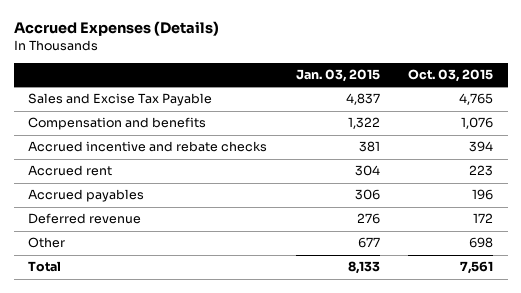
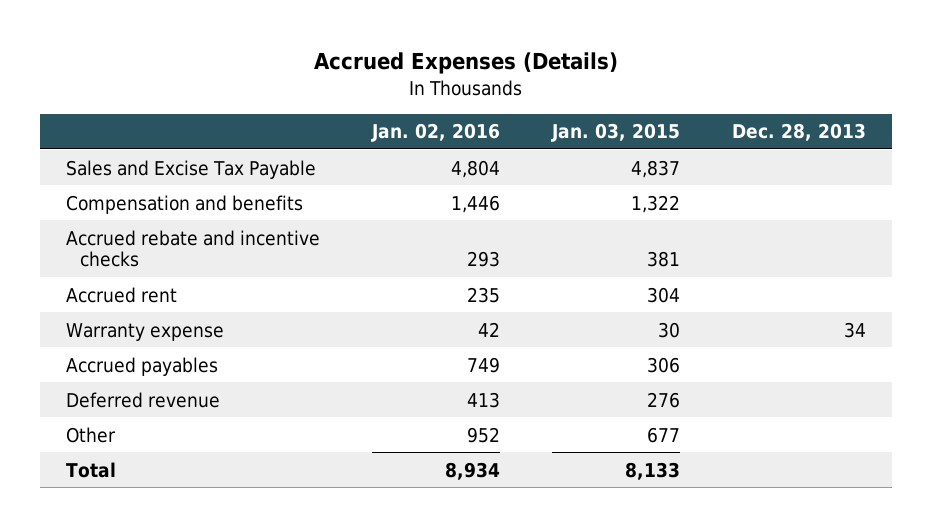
[408,68,494,82] Oct. 03, 2015 -> none
none -> [370,123,500,143] Jan. 02, 2016
none -> [731,123,866,142] Dec. 28, 2013
[27,141,267,153] Accrued incentive and rebate checks -> [65,229,320,268] Accrued rebate and incentive checks
none -> [65,322,224,341] Warranty expense

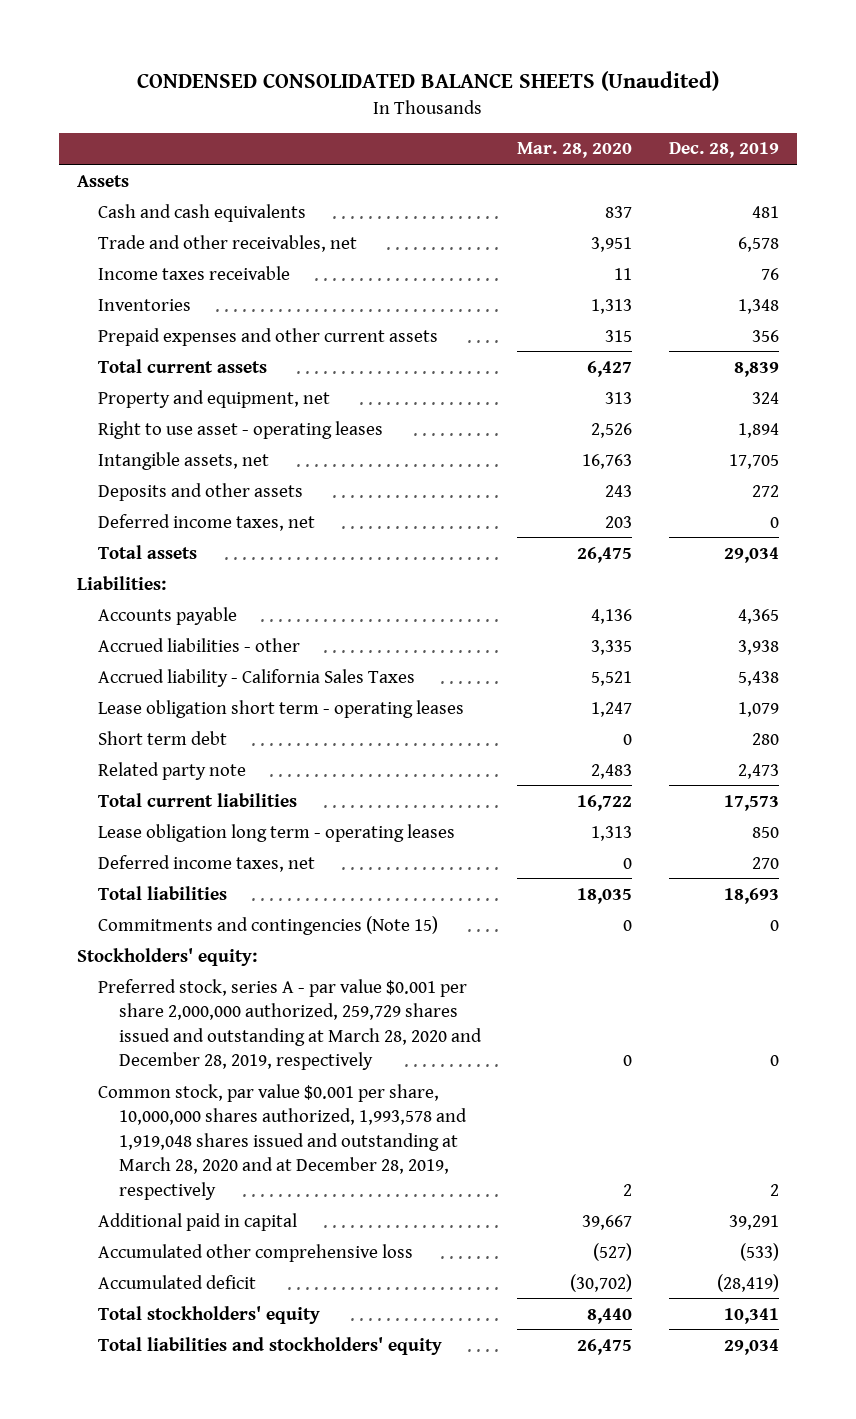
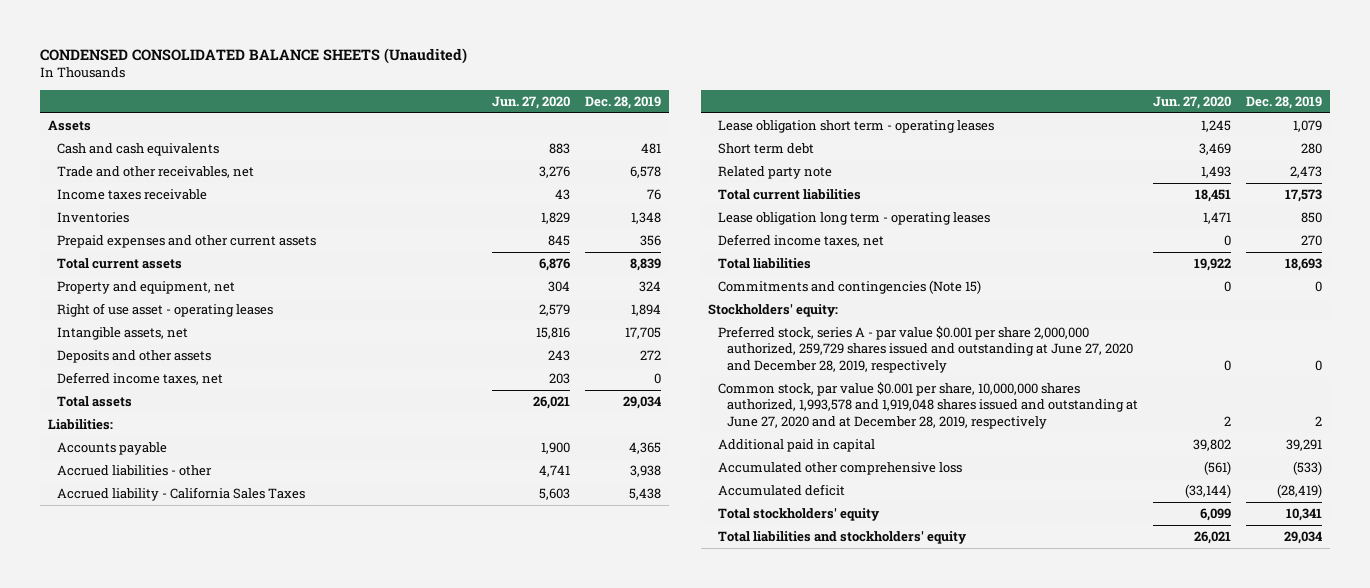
[517,142,633,159] Mar. 28, 2020 -> none
none -> [492,95,571,109] Jun. 27, 2020
[98,420,384,439] Right to use asset - operating leases -> [57,302,274,317] Right of use asset - operating leases
[98,978,482,1071] Preferred stock, series A - par value $0.001 per share 2,000,000 authorized, 259,729 shares issued and outstanding at March 28, 2020 and December 28, 2019, respectively -> [717,325,1133,373] Preferred stock, series A - par value $0.001 per share 2,000,000 authorized, 259,729 shares issued and outstanding at June 27, 2020 and December 28, 2019, respectively
[98,1083,467,1200] Common stock, par value $0.001 per share, 10,000,000 shares authorized, 1,993,578 and 1,919,048 shares issued and outstanding at March 28, 2020 and at December 28, 2019, respectively -> [717,381,1138,429] Common stock, par value $0.001 per share, 10,000,000 shares authorized, 1,993,578 and 1,919,048 shares issued and outstanding at June 27, 2020 and at December 28, 2019, respectively

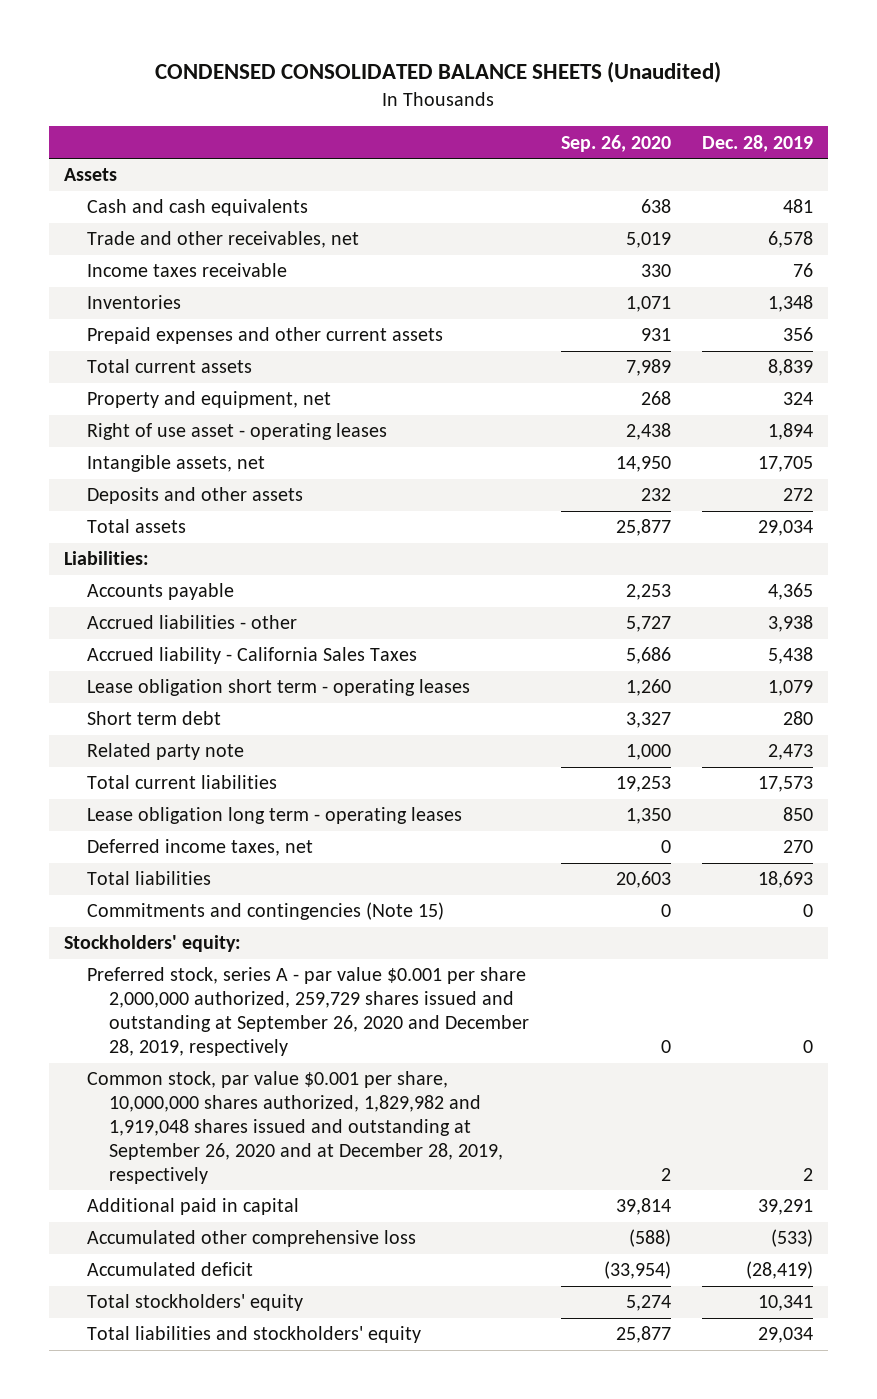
[492,95,571,109] Jun. 27, 2020 -> none
none -> [560,134,671,152] Sep. 26, 2020
[57,371,224,385] Deferred income taxes, net -> none
[717,325,1133,373] Preferred stock, series A - par value $0.001 per share 2,000,000 authorized, 259,729 shares issued and outstanding at June 27, 2020 and December 28, 2019, respectively -> [86,967,530,1057] Preferred stock, series A - par value $0.001 per share 2,000,000 authorized, 259,729 shares issued and outstanding at September 26, 2020 and December 28, 2019, respectively
[717,381,1138,429] Common stock, par value $0.001 per share, 10,000,000 shares authorized, 1,993,578 and 1,919,048 shares issued and outstanding at June 27, 2020 and at December 28, 2019, respectively -> [86,1071,504,1184] Common stock, par value $0.001 per share, 10,000,000 shares authorized, 1,829,982 and 1,919,048 shares issued and outstanding at September 26, 2020 and at December 28, 2019, respectively

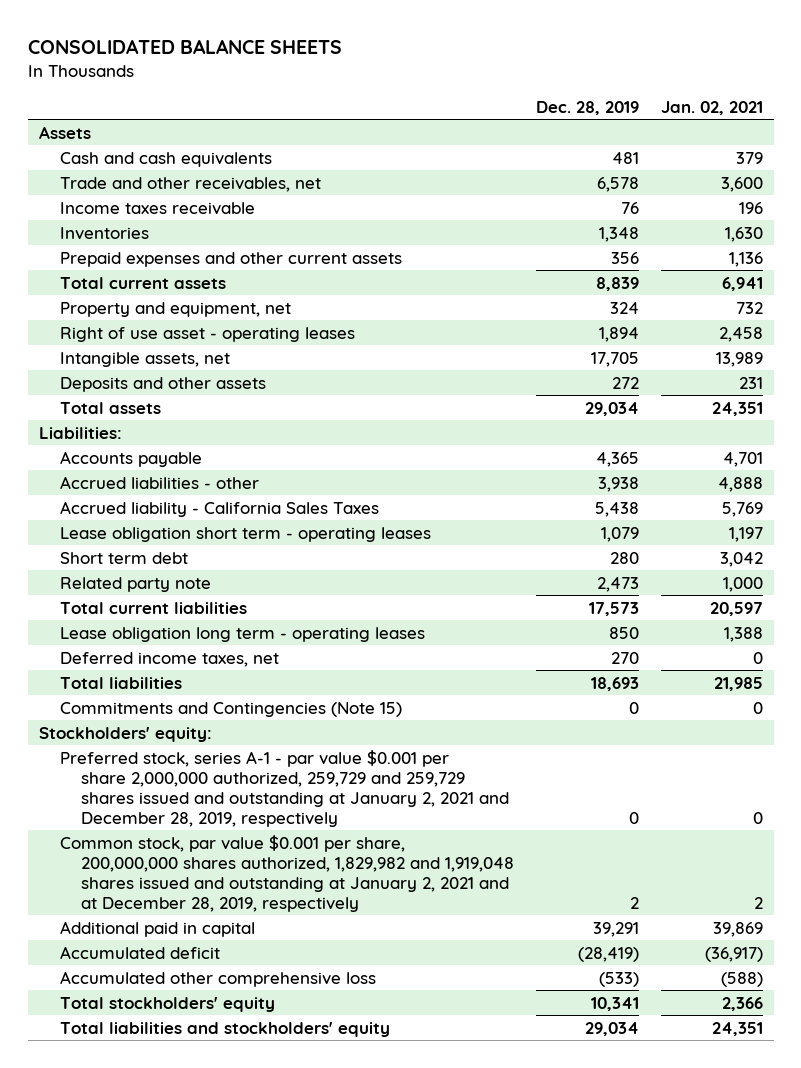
[155,61,722,84] CONDENSED CONSOLIDATED BALANCE SHEETS (Unaudited) -> [27,38,342,54] CONSOLIDATED BALANCE SHEETS
[560,134,671,152] Sep. 26, 2020 -> none
none -> [660,100,763,115] Jan. 02, 2021
[86,902,444,921] Commitments and contingencies (Note 15) -> [59,701,402,717] Commitments and Contingencies (Note 15)
[86,967,530,1057] Preferred stock, series A - par value $0.001 per share 2,000,000 authorized, 259,729 shares issued and outstanding at September 26, 2020 and December 28, 2019, respectively -> [59,749,509,827] Preferred stock, series A-1 - par value $0.001 per share 2,000,000 authorized, 259,729 and 259,729 shares issued and outstanding at January 2, 2021 and December 28, 2019, respectively
[86,1071,504,1184] Common stock, par value $0.001 per share, 10,000,000 shares authorized, 1,829,982 and 1,919,048 shares issued and outstanding at September 26, 2020 and at December 28, 2019, respectively -> [59,834,514,912] Common stock, par value $0.001 per share, 200,000,000 shares authorized, 1,829,982 and 1,919,048 shares issued and outstanding at January 2, 2021 and at December 28, 2019, respectively
[86,1230,416,1248] Accumulated other comprehensive loss -> [59,970,376,987] Accumulated other comprehensive loss

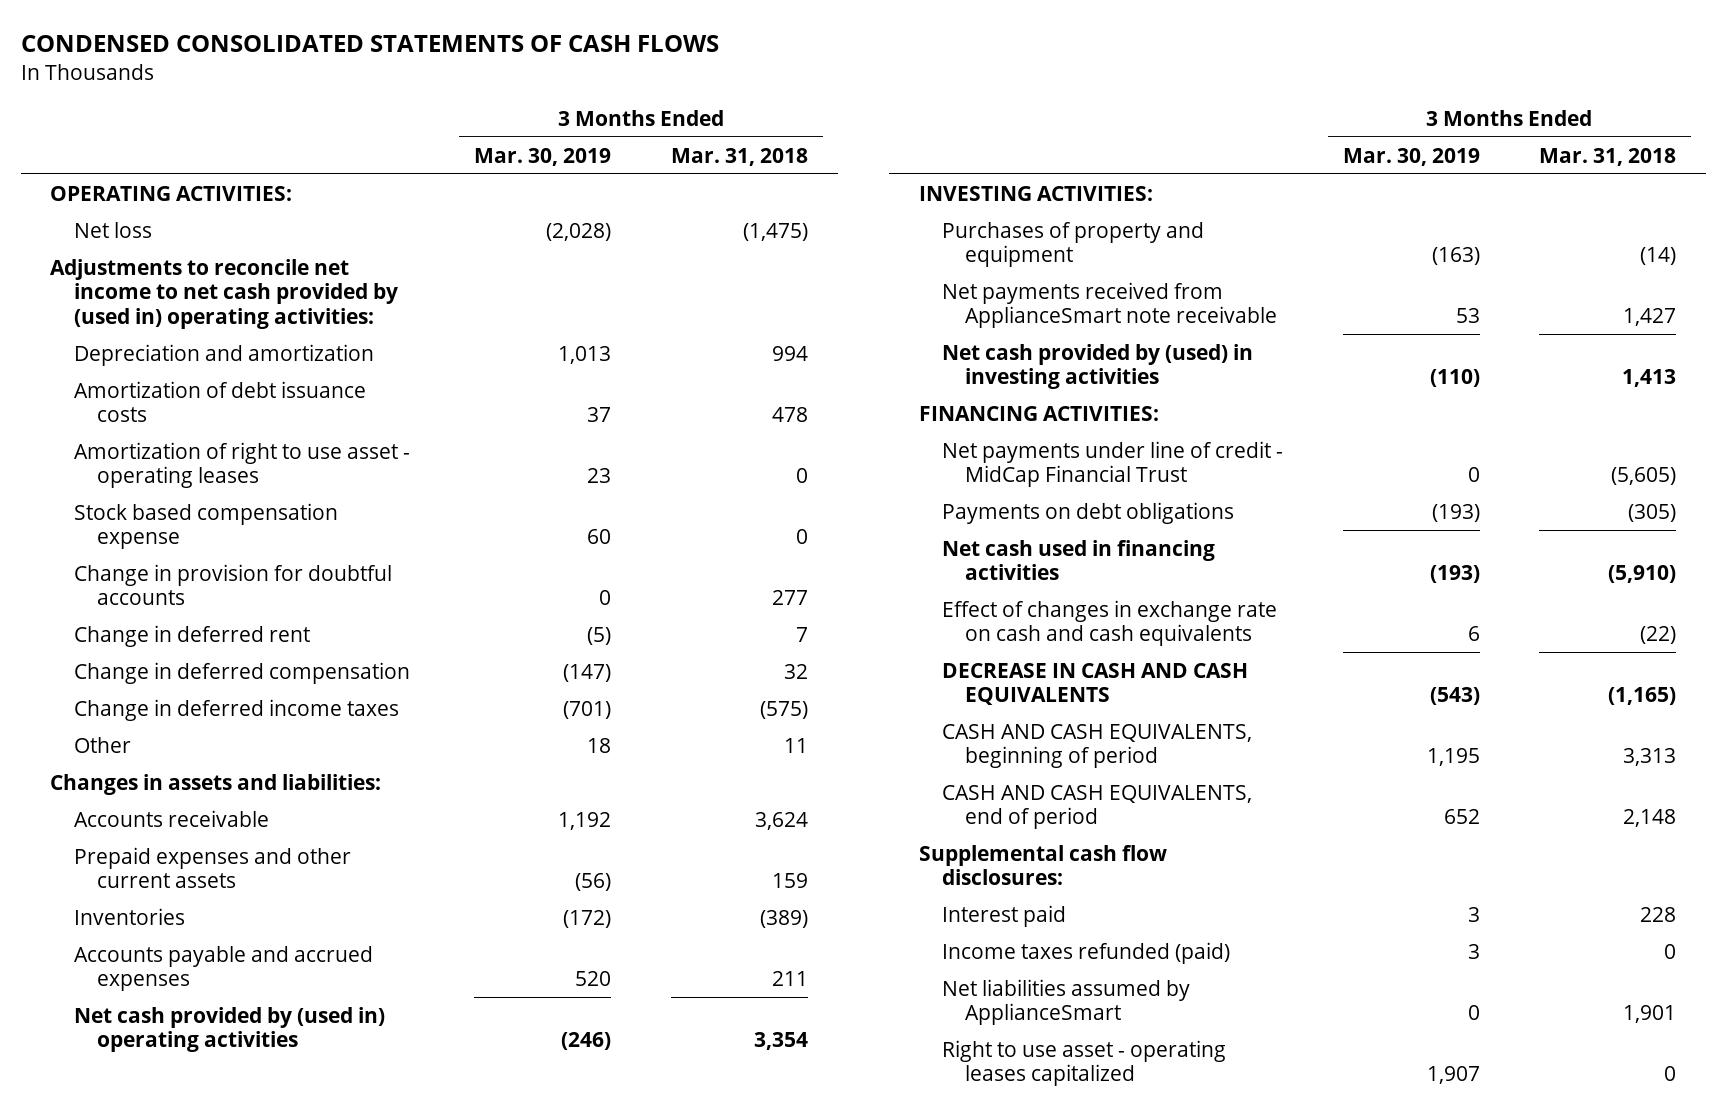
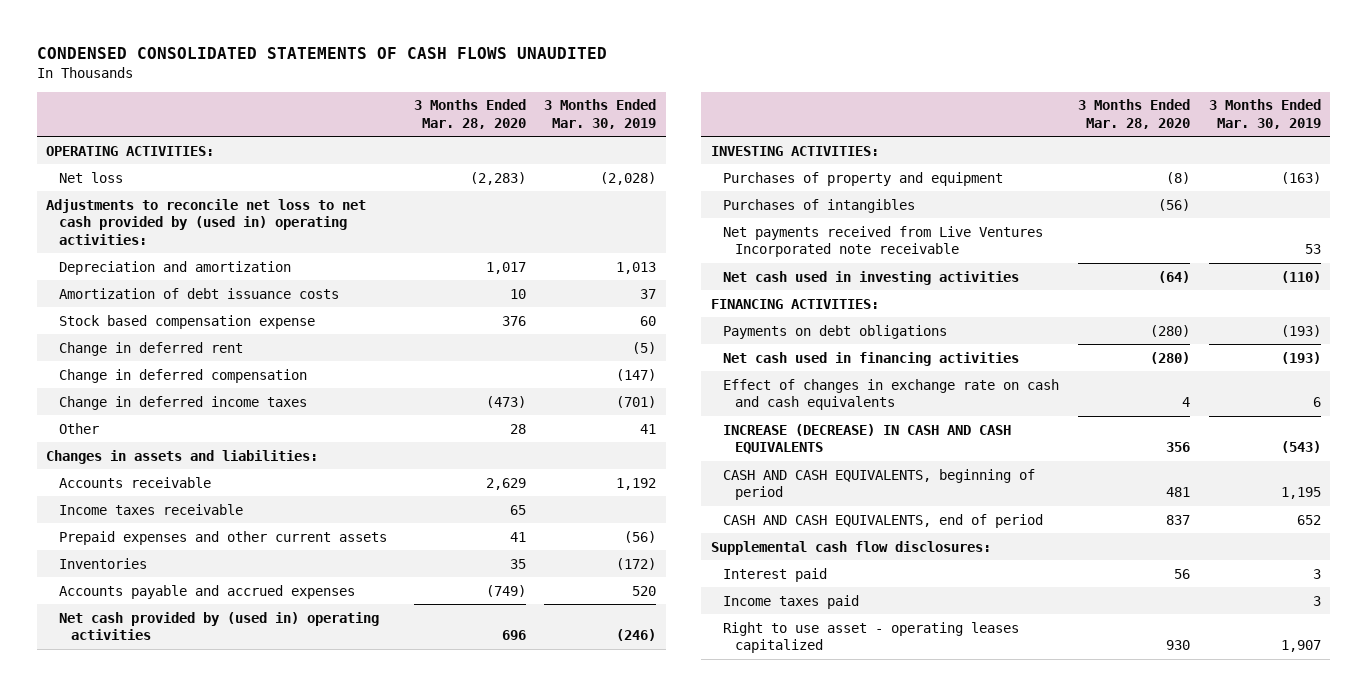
[20,35,719,53] CONDENSED CONSOLIDATED STATEMENTS OF CASH FLOWS -> [36,46,607,59] CONDENSED CONSOLIDATED STATEMENTS OF CASH FLOWS UNAUDITED
[671,147,809,166] Mar. 31, 2018 -> none
none -> [413,99,526,130] 3 Months Ended Mar. 28, 2020
[50,258,398,330] Adjustments to reconcile net income to net cash provided by (used in) operating activities: -> [46,198,367,246] Adjustments to reconcile net loss to net cash provided by (used in) operating activities:
[73,441,410,489] Amortization of right to use asset - operating leases -> none
[73,563,392,606] Change in provision for doubtful accounts -> none
[587,737,612,753] 18 -> [640,423,657,434] 41
none -> [58,503,243,515] Income taxes receivable
none -> [722,198,915,213] Purchases of intangibles
[941,281,1278,329] Net payments received from ApplianceSmart note receivable -> [722,225,1043,258] Net payments received from Live Ventures Incorporated note receivable
[941,343,1253,390] Net cash provided by (used) in investing activities -> [722,270,1019,285] Net cash used in investing activities
[941,440,1283,488] Net payments under line of credit - MidCap Financial Trust -> none
[941,662,1248,706] DECREASE IN CASH AND CASH EQUIVALENTS -> [722,423,1011,455] INCREASE (DECREASE) IN CASH AND CASH EQUIVALENTS
[941,978,1190,1026] Net liabilities assumed by ApplianceSmart -> none
[941,941,1230,964] Income taxes refunded (paid) -> [722,594,859,609] Income taxes paid

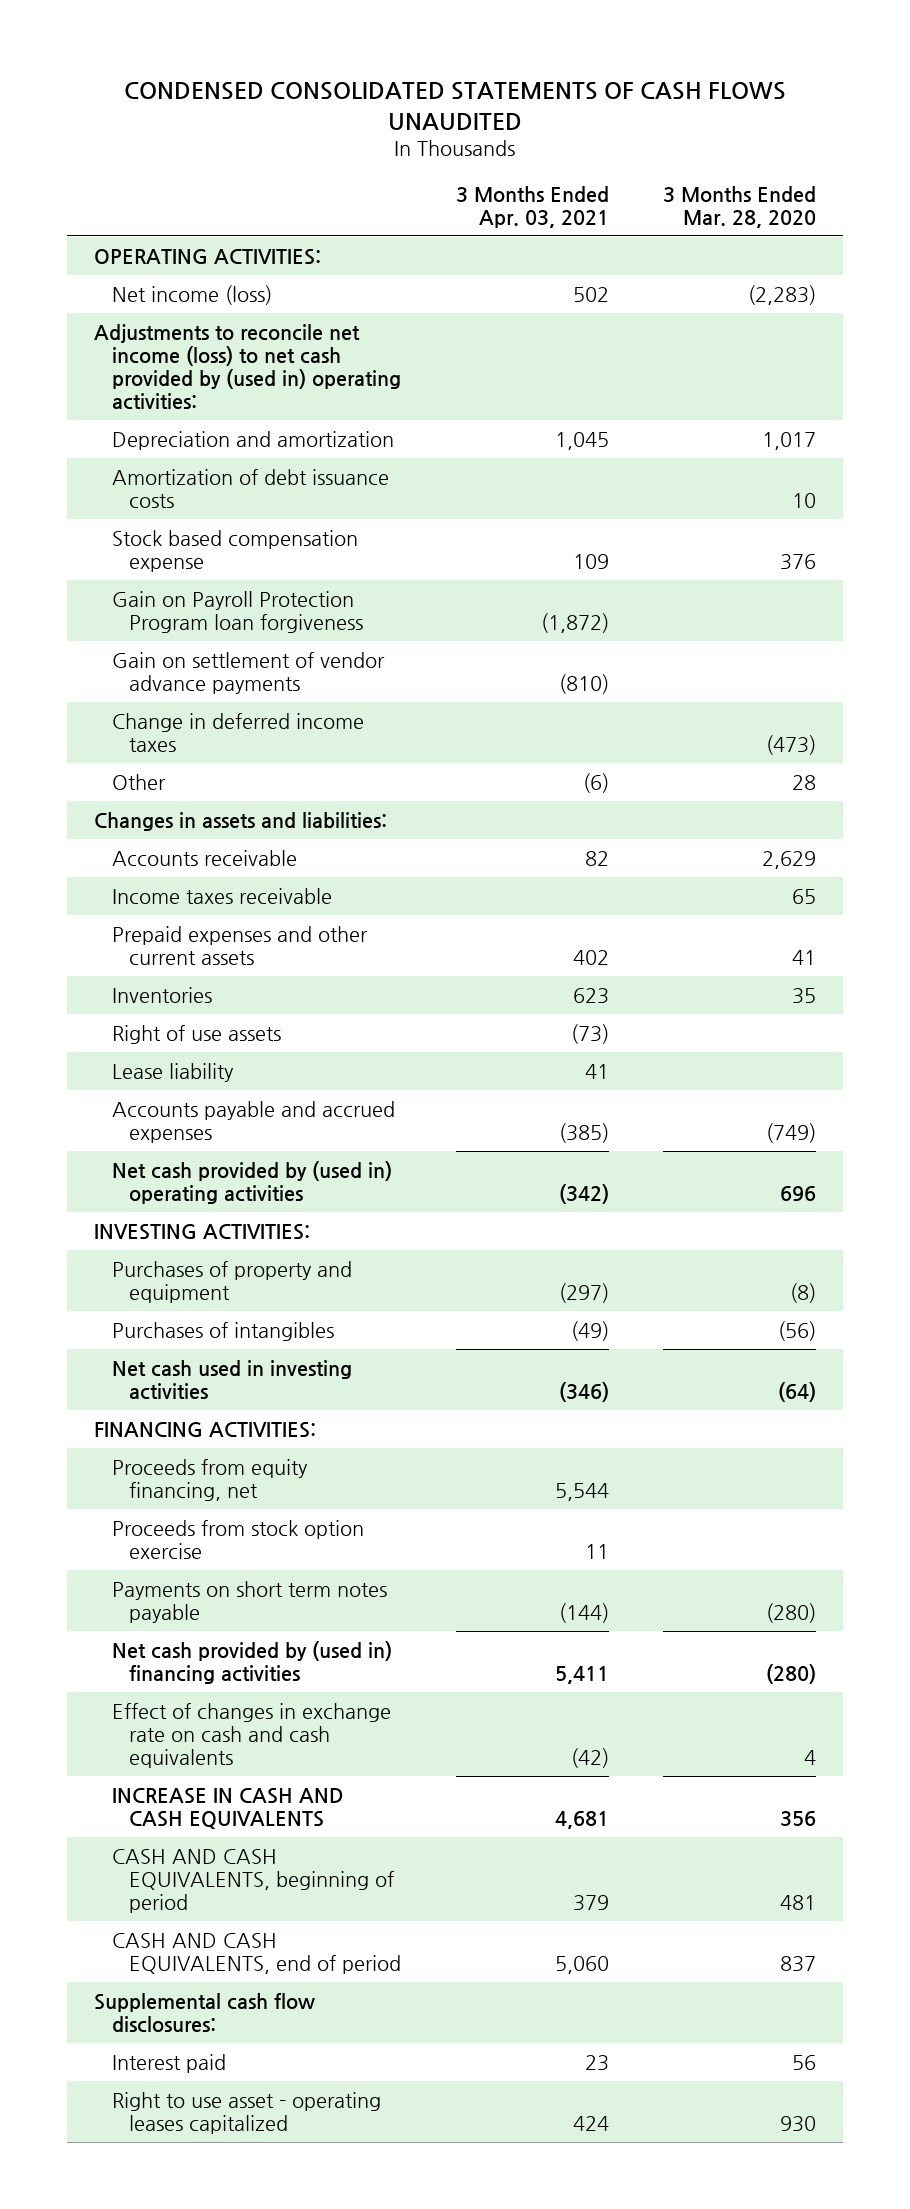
[544,99,657,130] 3 Months Ended Mar. 30, 2019 -> none
none -> [455,185,609,228] 3 Months Ended Apr. 03, 2021
[58,171,123,183] Net loss -> [111,284,272,305] Net income (loss)
[46,198,367,246] Adjustments to reconcile net loss to net cash provided by (used in) operating activities: -> [94,323,401,410] Adjustments to reconcile net income (loss) to net cash provided by (used in) operating activities:
[58,341,243,356] Change in deferred rent -> none
[58,368,307,383] Change in deferred compensation -> none
none -> [111,590,364,633] Gain on Payroll Protection Program loan forgiveness
none -> [111,651,385,694] Gain on settlement of vendor advance payments
none -> [111,1024,281,1044] Right of use assets
none -> [111,1062,234,1082] Lease liability
[722,225,1043,258] Net payments received from Live Ventures Incorporated note receivable -> none
[722,324,947,339] Payments on debt obligations -> none
none -> [111,1458,308,1501] Proceeds from equity financing, net
none -> [111,1519,364,1559] Proceeds from stock option exercise
none -> [111,1580,387,1623] Payments on short term notes payable
[722,351,1019,366] Net cash used in financing activities -> [111,1640,392,1684] Net cash provided by (used in) financing activities
[722,423,1011,455] INCREASE (DECREASE) IN CASH AND CASH EQUIVALENTS -> [111,1787,344,1829] INCREASE IN CASH AND CASH EQUIVALENTS
[722,594,859,609] Income taxes paid -> none

